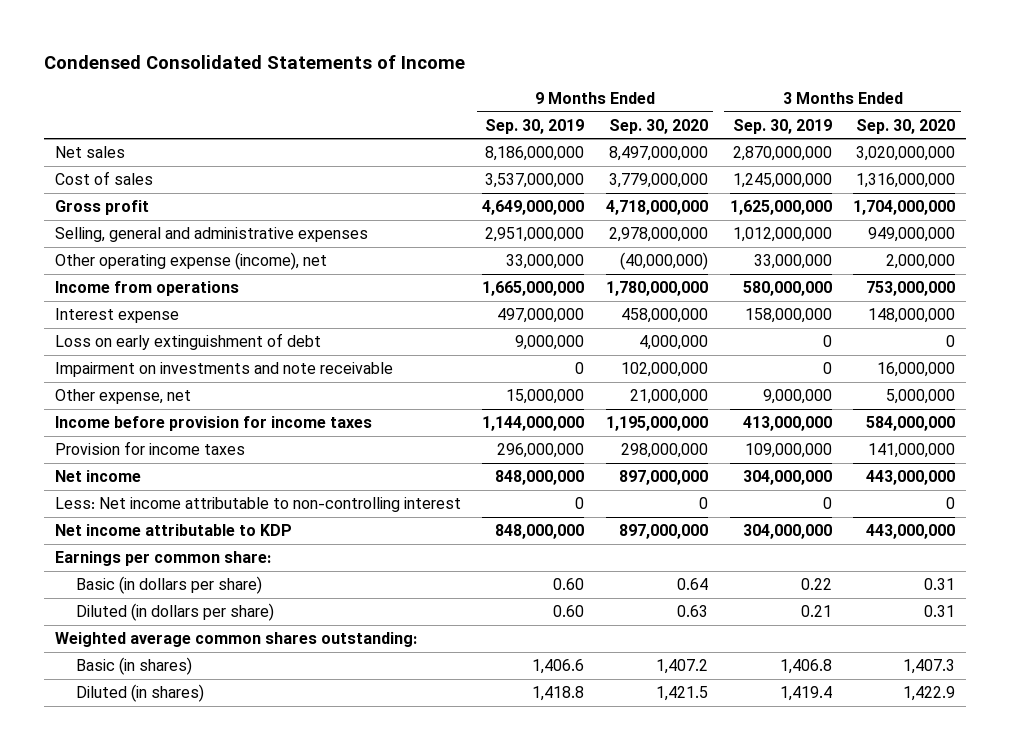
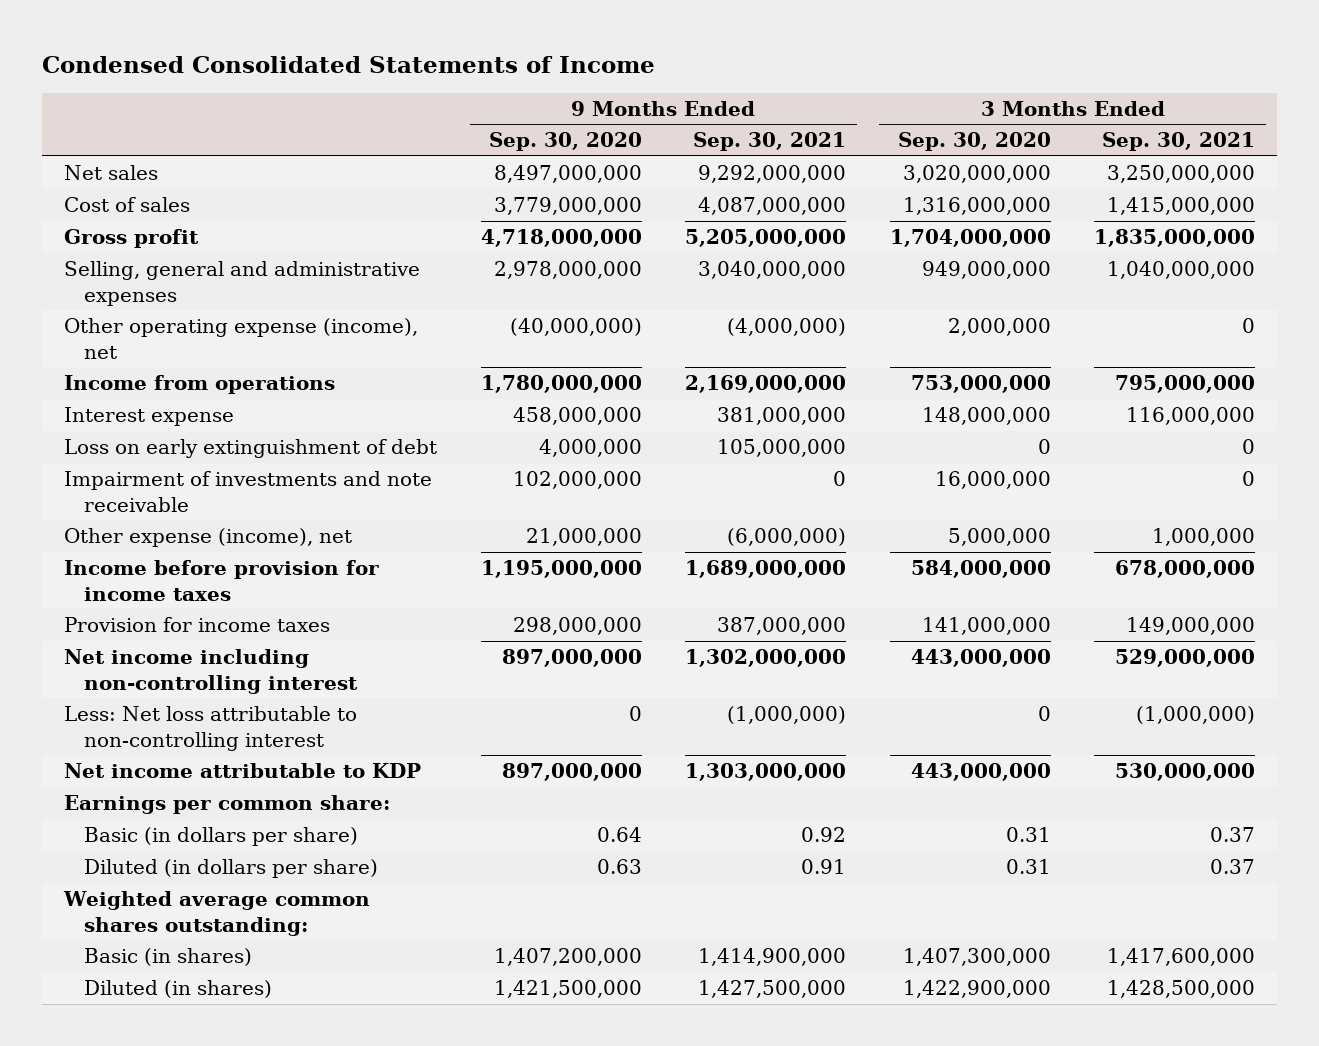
[485,118,585,134] Sep. 30, 2019 -> none
[732,118,832,134] Sep. 30, 2019 -> none
none -> [693,132,847,152] Sep. 30, 2021
none -> [1102,132,1256,152] Sep. 30, 2021
[54,361,393,377] Impairment on investments and note receivable -> [63,471,432,512] Impairment of investments and note receivable
[54,388,191,404] Other expense, net -> [63,528,352,548] Other expense (income), net
[54,469,141,482] Net income -> [63,649,358,694] Net income including non-controlling interest
[54,496,461,512] Less: Net income attributable to non-controlling interest -> [63,706,357,751] Less: Net loss attributable to non-controlling interest
[656,658,709,674] 1,407.2 -> [493,948,642,967] 1,407,200,000
[903,658,956,674] 1,407.3 -> [902,948,1051,967] 1,407,300,000
[656,685,709,701] 1,421.5 -> [493,980,642,999] 1,421,500,000
[903,685,956,701] 1,422.9 -> [902,980,1051,999] 1,422,900,000

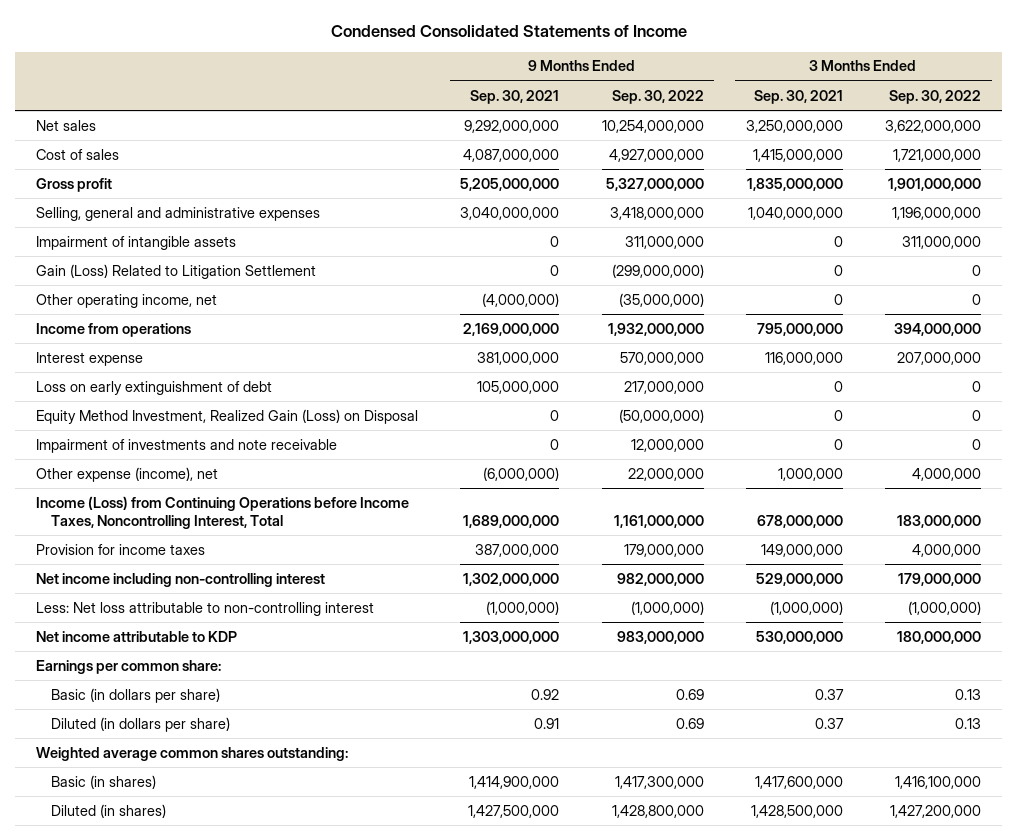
[488,132,642,152] Sep. 30, 2020 -> none
[897,132,1051,152] Sep. 30, 2020 -> none
none -> [611,89,704,104] Sep. 30, 2022
none -> [888,89,981,104] Sep. 30, 2022
none -> [36,235,237,250] Impairment of intangible assets
none -> [36,263,317,279] Gain (Loss) Related to Litigation Settlement
[63,318,418,359] Other operating expense (income), net -> [36,293,218,308] Other operating income, net
none -> [36,408,419,424] Equity Method Investment, Realized Gain (Loss) on Disposal
[63,560,379,601] Income before provision for income taxes -> [36,495,410,529] Income (Loss) from Continuing Operations before Income Taxes, Noncontrolling Interest, Total

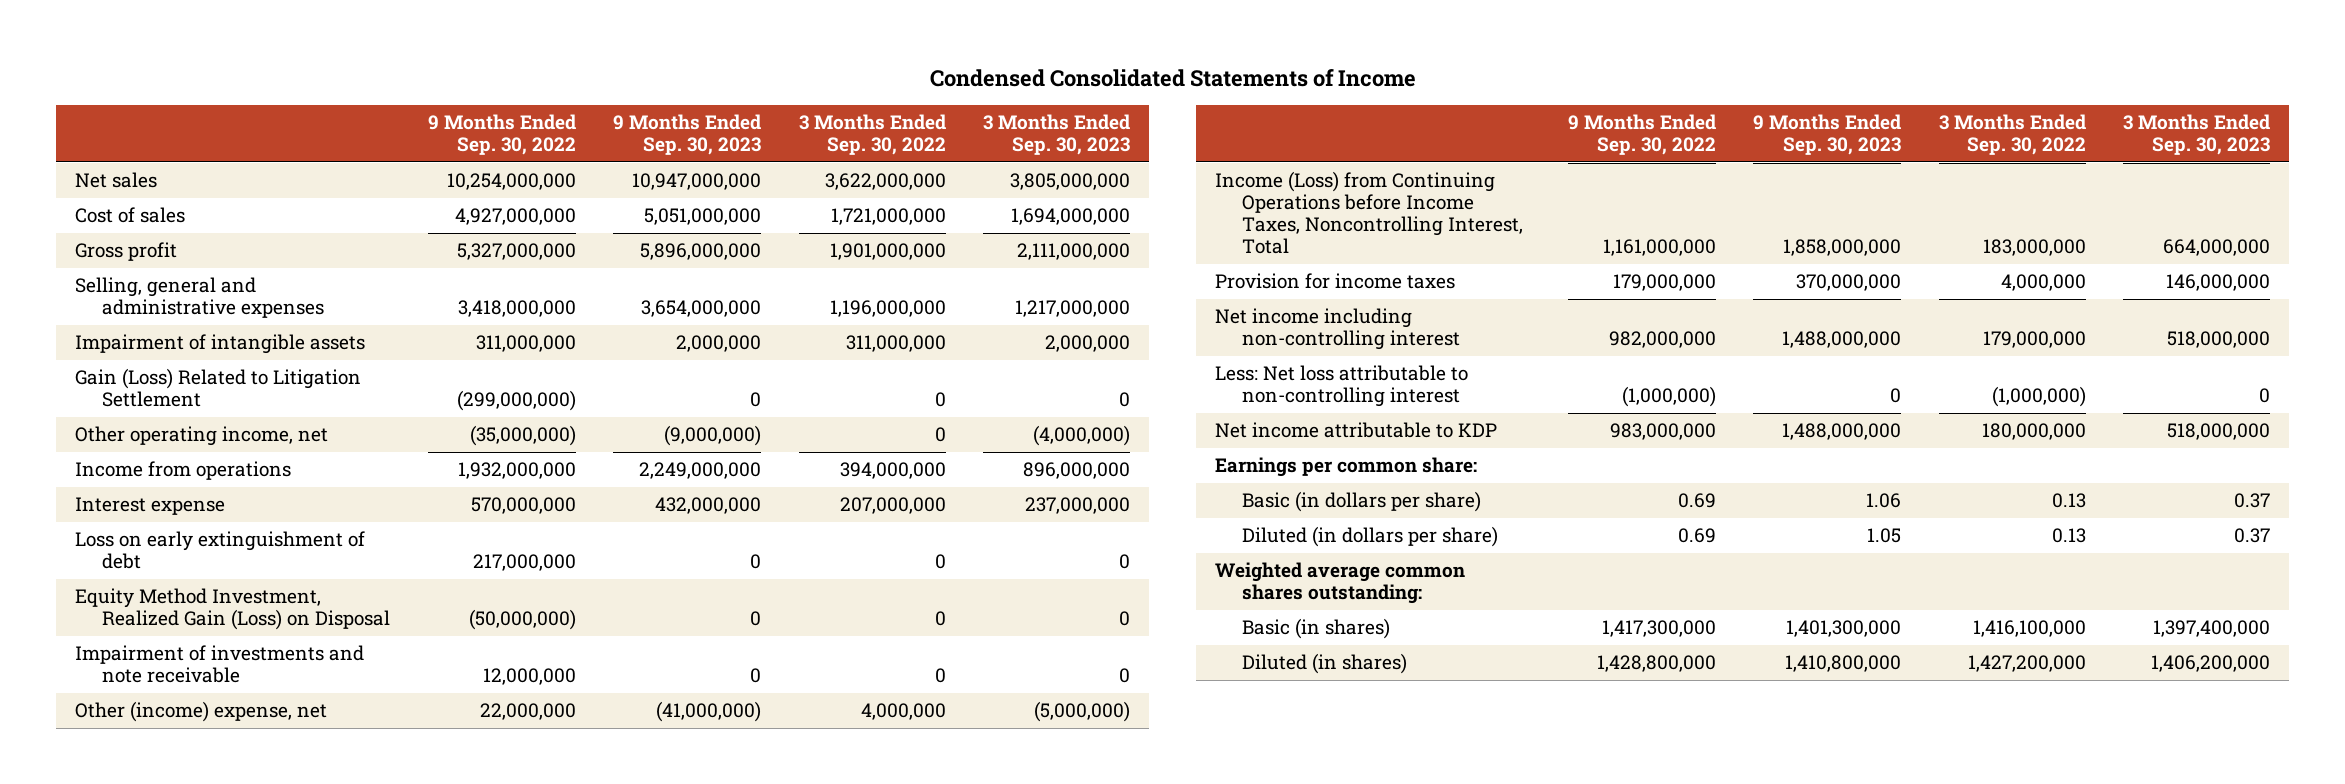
[470,89,560,104] Sep. 30, 2021 -> none
[753,89,843,104] Sep. 30, 2021 -> none
none -> [613,114,762,156] 9 Months Ended Sep. 30, 2023
none -> [983,114,1131,156] 3 Months Ended Sep. 30, 2023
[36,466,219,482] Other expense (income), net -> [75,701,328,723] Other (income) expense, net

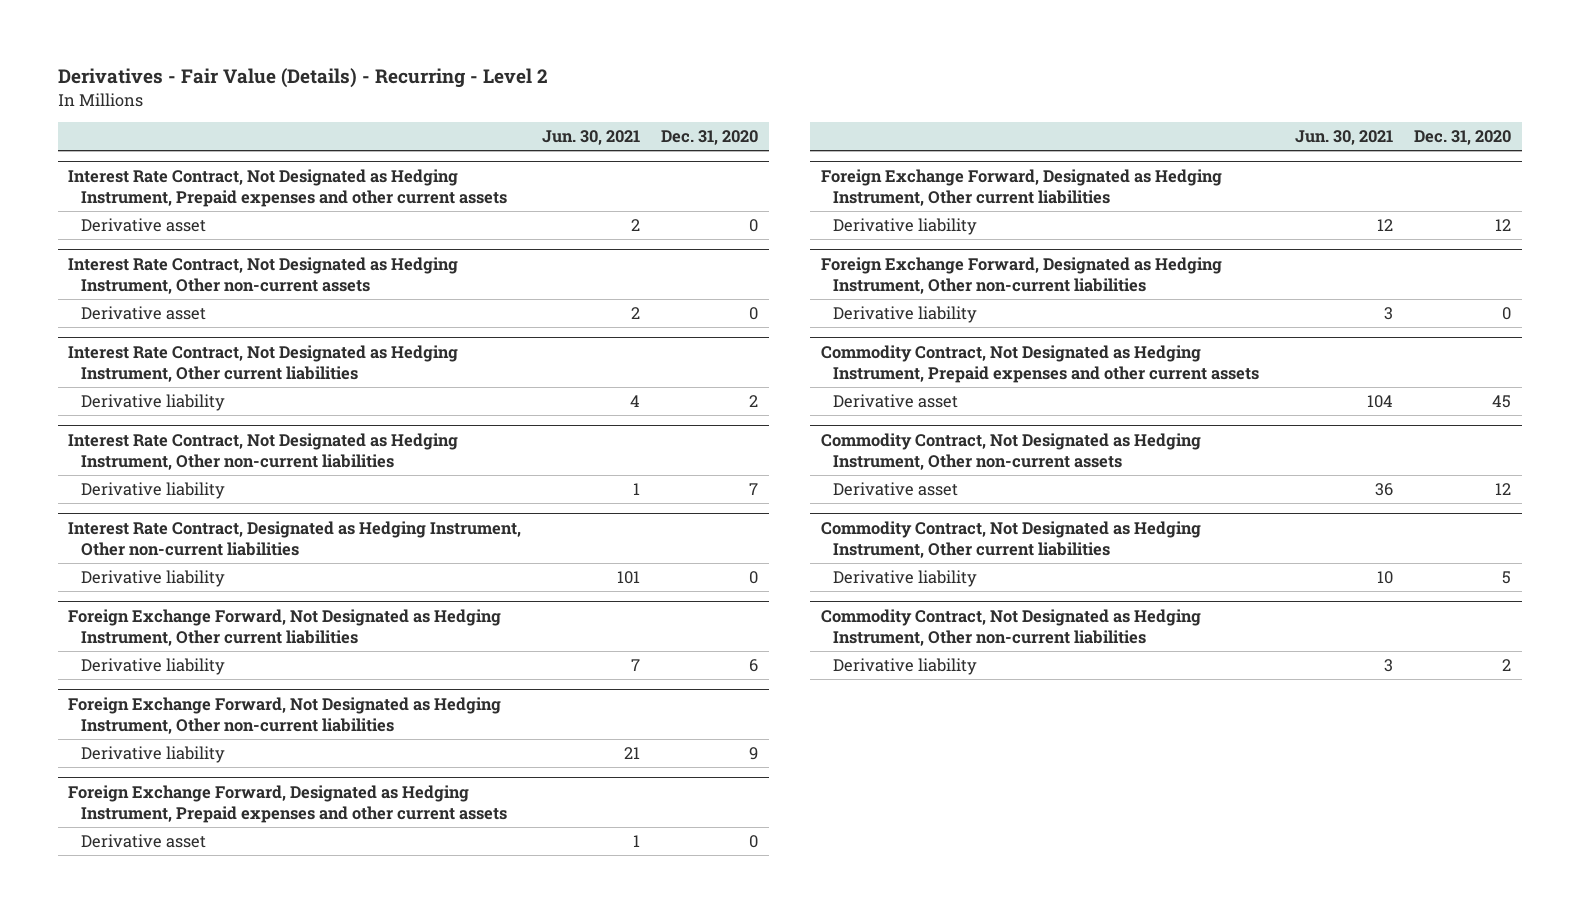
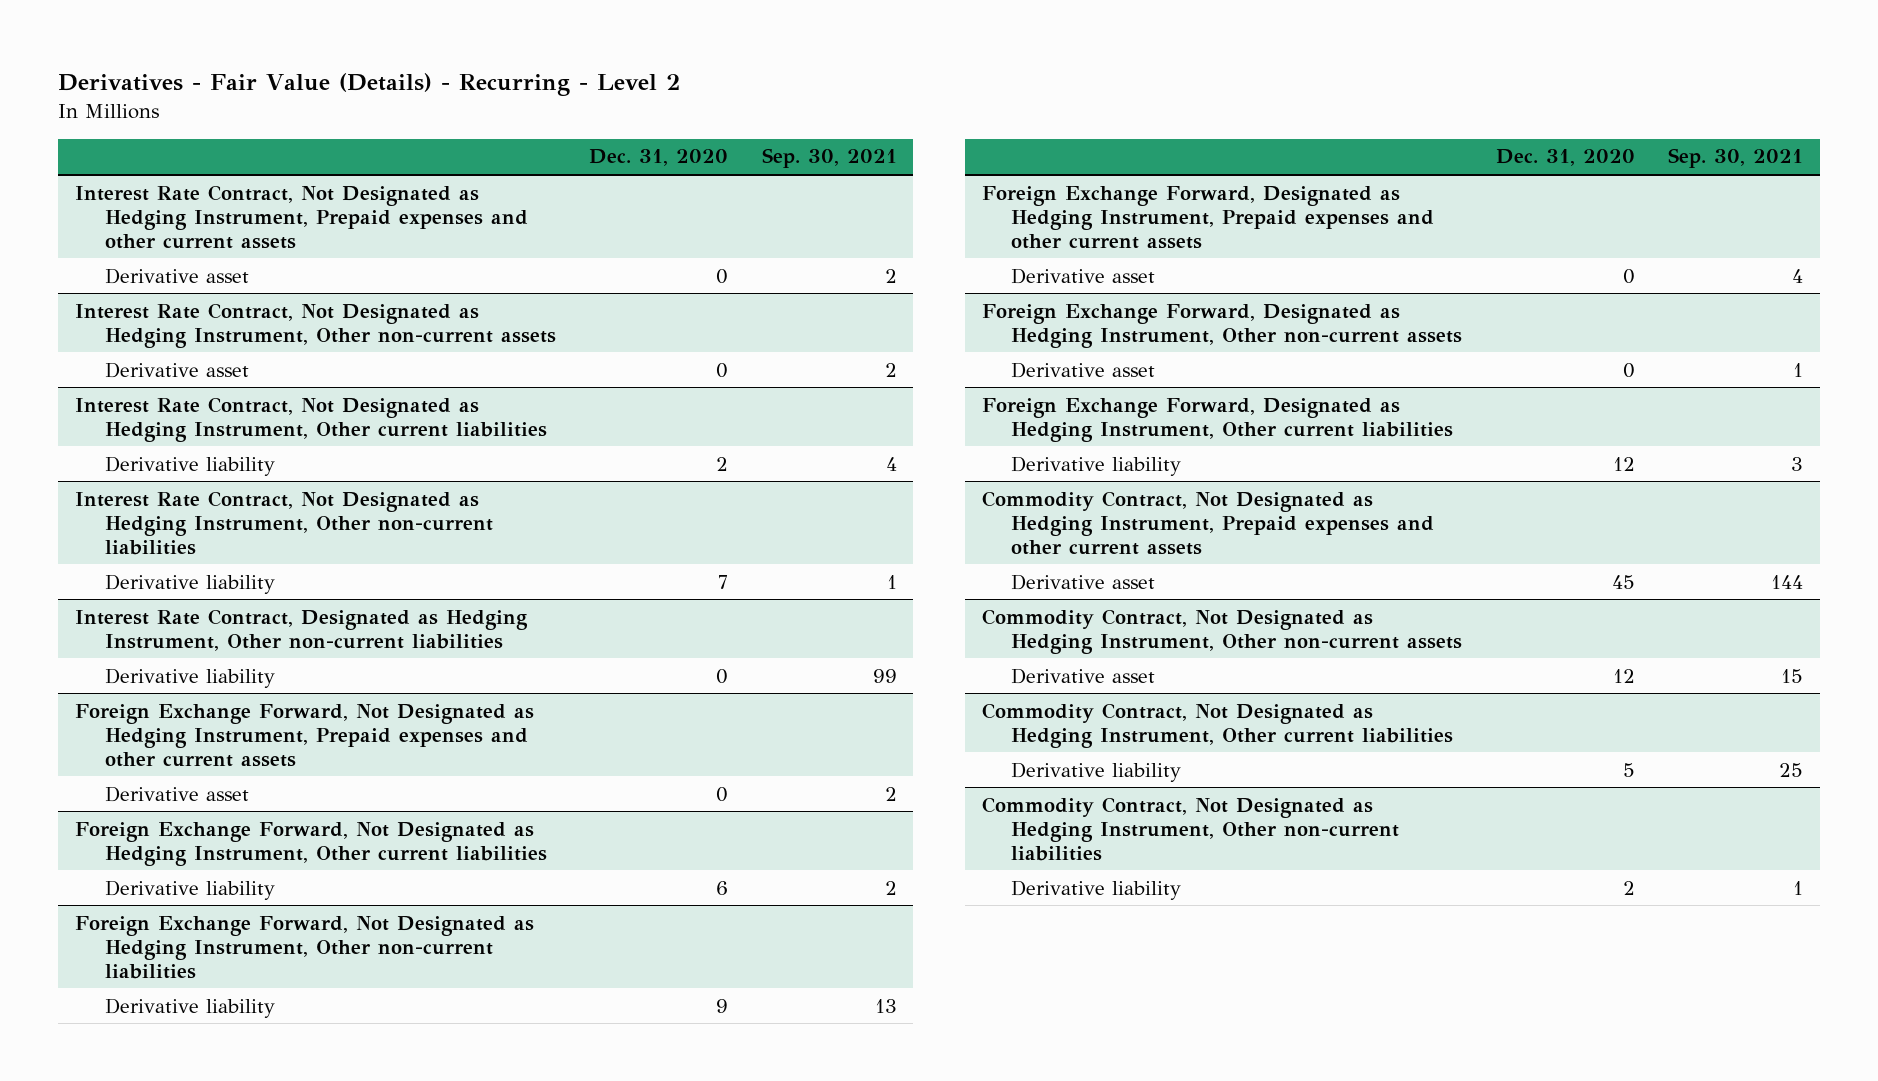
[542,130,641,146] Jun. 30, 2021 -> none
none -> [761,148,897,169] Sep. 30, 2021
none -> [75,703,535,767] Foreign Exchange Forward, Not Designated as Hedging Instrument, Prepaid expenses and other current assets
none -> [104,785,249,802] Derivative asset
none -> [981,303,1463,348] Foreign Exchange Forward, Designated as Hedging Instrument, Other non-current assets
none -> [1011,361,1156,378] Derivative asset
[820,256,1222,294] Foreign Exchange Forward, Designated as Hedging Instrument, Other non-current liabilities -> none
[833,305,978,323] Derivative liability -> none

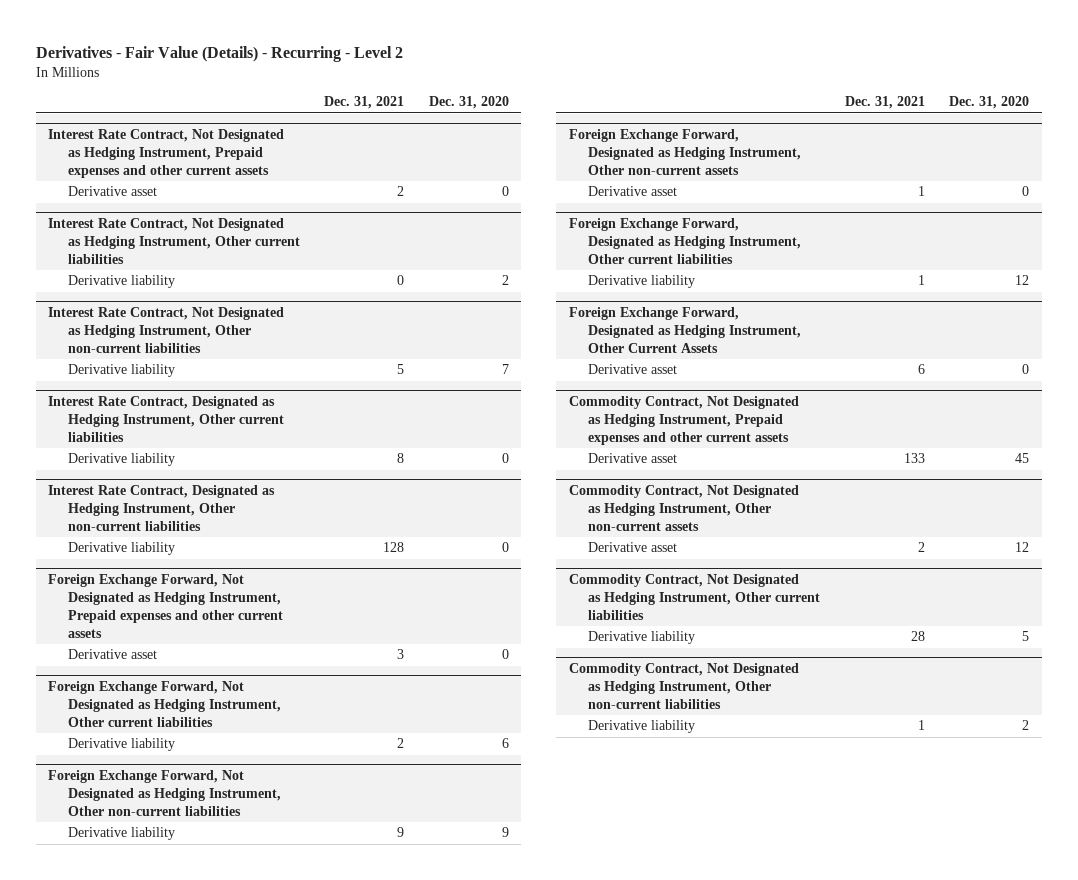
[761,148,897,169] Sep. 30, 2021 -> none
none -> [324,96,405,110] Dec. 31, 2021
[75,302,556,348] Interest Rate Contract, Not Designated as Hedging Instrument, Other non-current assets -> none
[104,361,249,378] Derivative asset -> none
none -> [48,395,284,442] Interest Rate Contract, Designated as Hedging Instrument, Other current liabilities
none -> [67,453,175,467] Derivative liability
[981,185,1435,249] Foreign Exchange Forward, Designated as Hedging Instrument, Prepaid expenses and other current assets -> none
[1011,267,1156,284] Derivative asset -> none
none -> [568,306,802,353] Foreign Exchange Forward, Designated as Hedging Instrument, Other Current Assets
none -> [588,364,678,375] Derivative asset

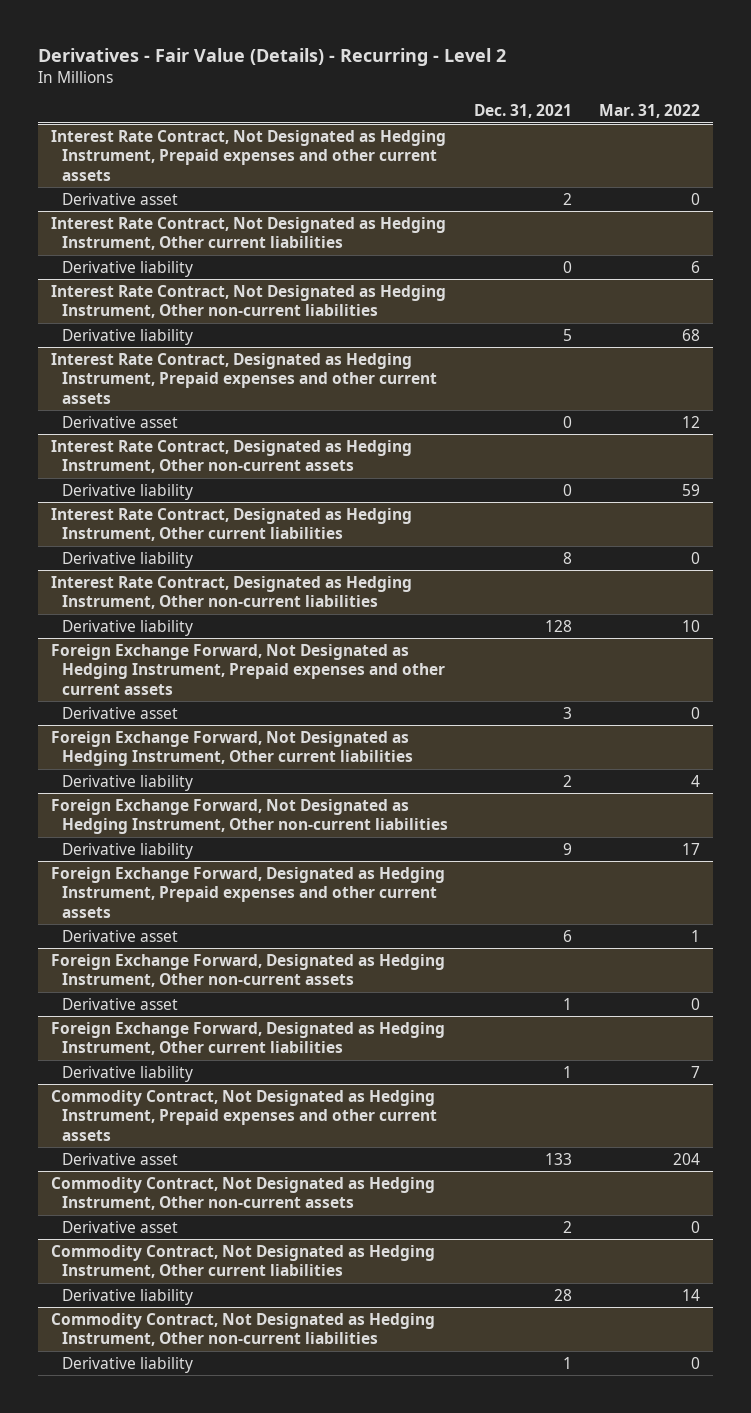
[428,96,509,110] Dec. 31, 2020 -> none
none -> [598,104,700,119] Mar. 31, 2022
none -> [51,352,438,404] Interest Rate Contract, Designated as Hedging Instrument, Prepaid expenses and other current assets
none -> [62,415,179,428] Derivative asset
none -> [51,439,413,474] Interest Rate Contract, Designated as Hedging Instrument, Other non-current assets
none -> [62,483,194,500] Derivative liability
none -> [51,866,446,918] Foreign Exchange Forward, Designated as Hedging Instrument, Prepaid expenses and other current assets
none -> [62,929,179,942] Derivative asset
[568,306,802,353] Foreign Exchange Forward, Designated as Hedging Instrument, Other Current Assets -> none
[588,364,678,375] Derivative asset -> none

